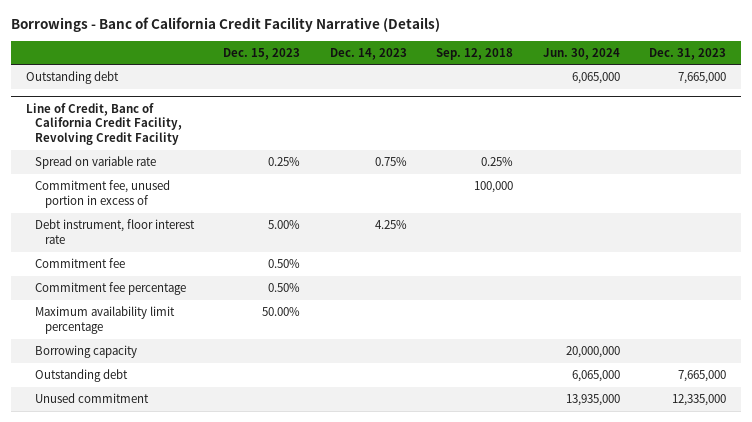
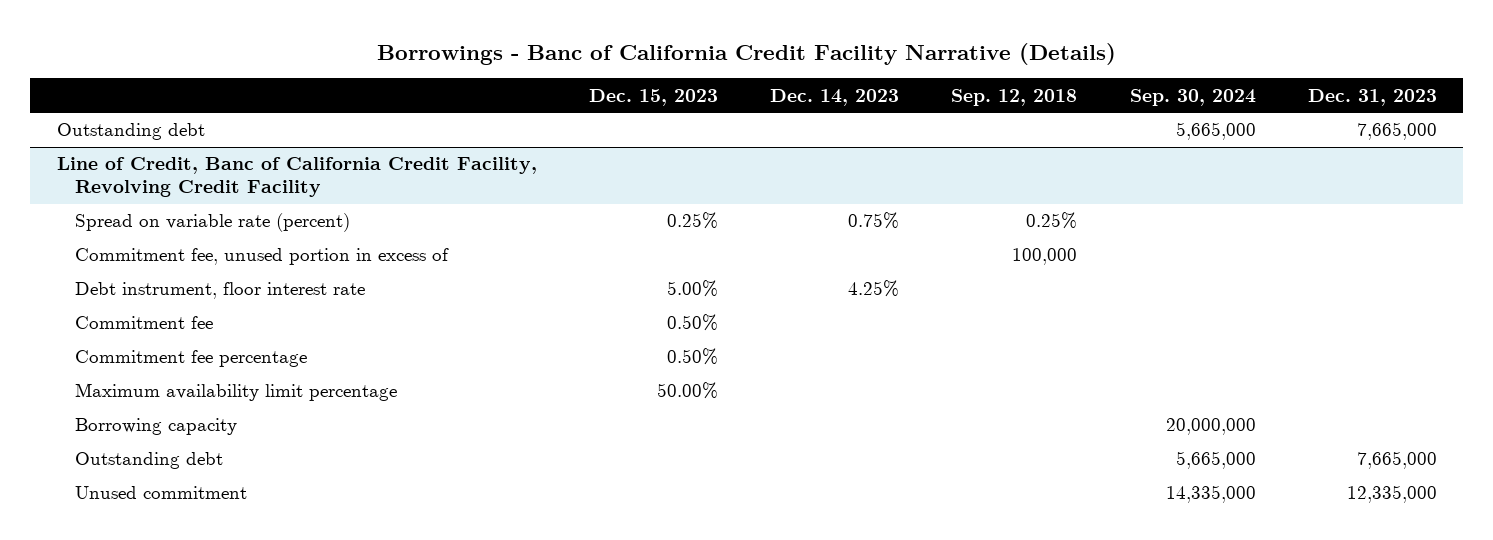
[542,47,620,60] Jun. 30, 2024 -> none
none -> [1129,88,1256,106] Sep. 30, 2024
[35,156,157,170] Spread on variable rate -> [75,213,351,233] Spread on variable rate (percent)

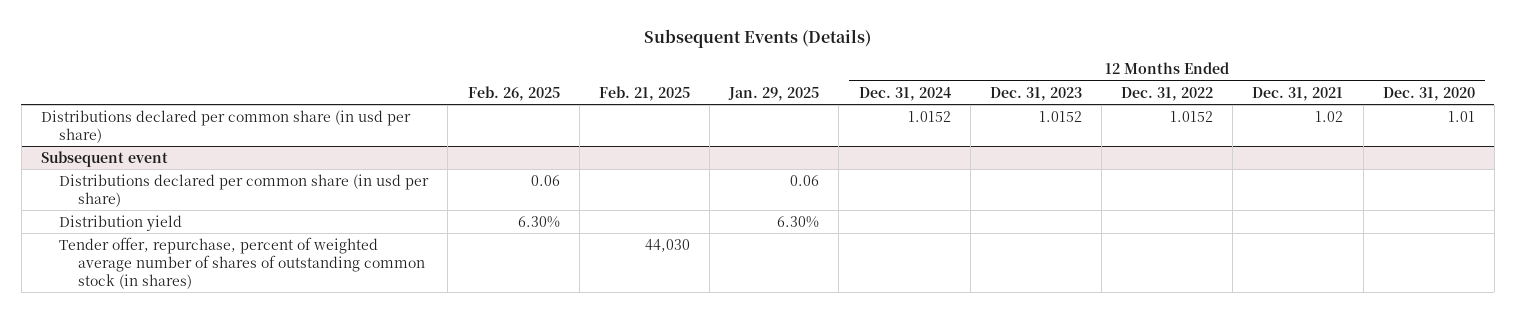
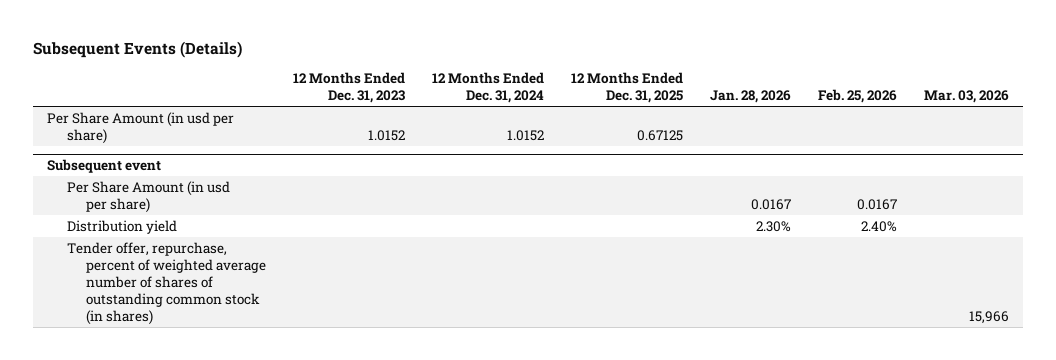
[467,85,560,101] Feb. 26, 2025 -> none
[598,85,690,101] Feb. 21, 2025 -> none
[728,86,820,101] Jan. 29, 2025 -> none
[1121,86,1214,101] Dec. 31, 2022 -> none
[1252,86,1344,101] Dec. 31, 2021 -> none
[1382,86,1475,101] Dec. 31, 2020 -> none
none -> [571,72,684,104] 12 Months Ended Dec. 31, 2025
none -> [710,90,792,104] Jan. 28, 2026
none -> [818,89,898,104] Feb. 25, 2026
none -> [924,90,1010,104] Mar. 03, 2026
[41,109,412,143] Distributions declared per common share (in usd per share) -> [46,111,234,144] Per Share Amount (in usd per share)
[59,173,430,207] Distributions declared per common share (in usd per share) -> [66,180,230,213] Per Share Amount (in usd per share)

